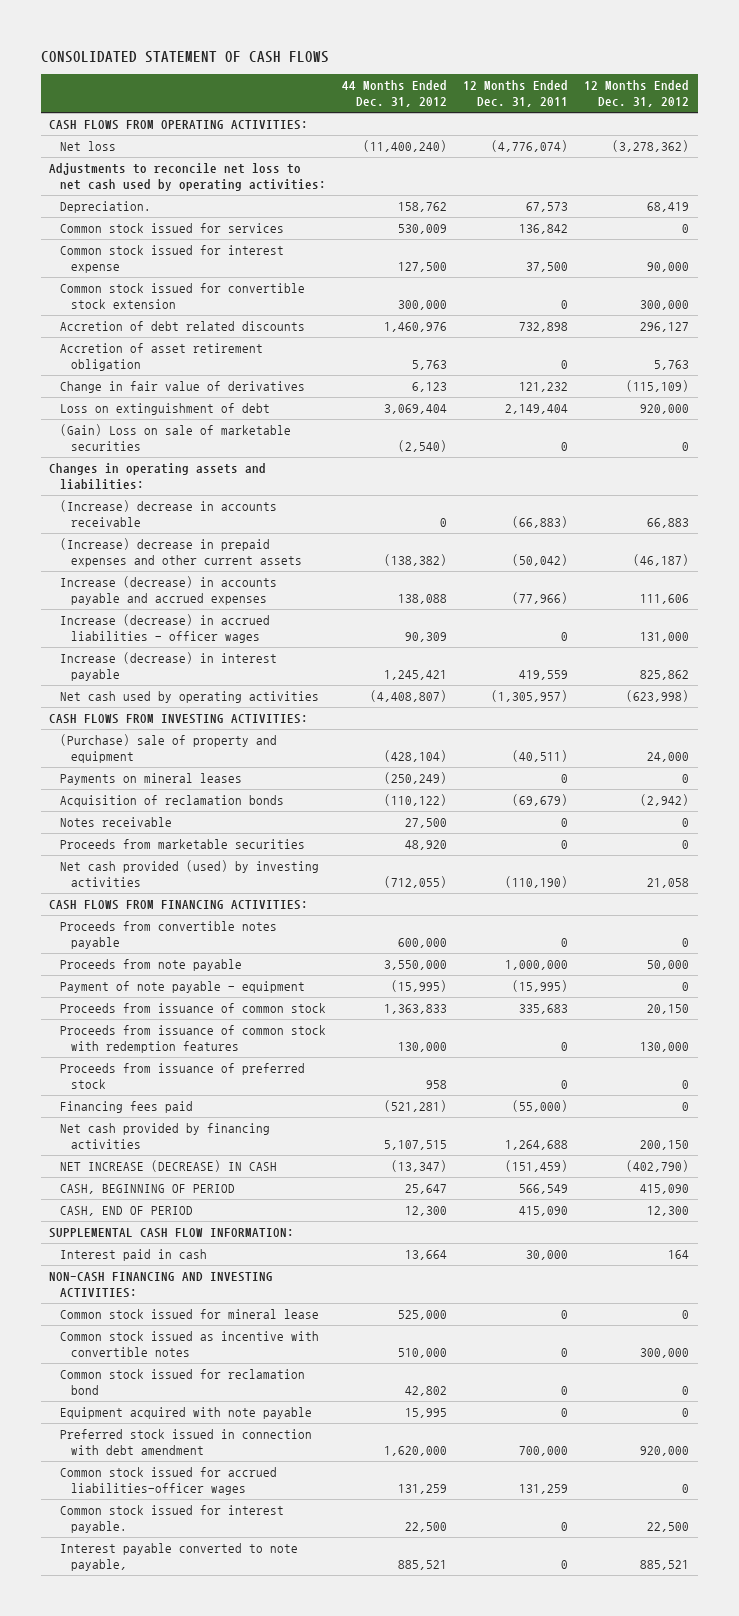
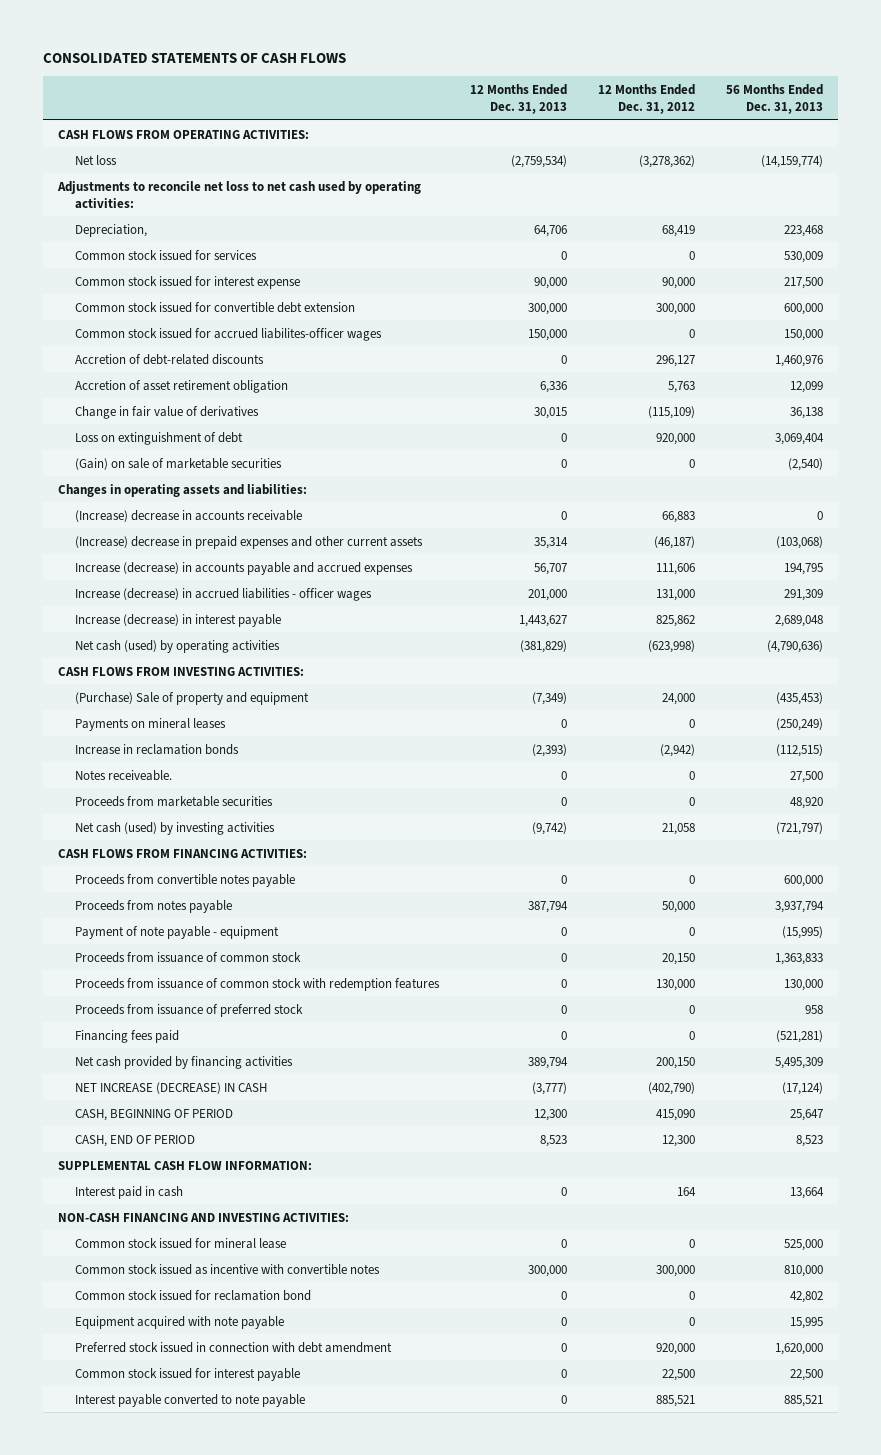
[41,51,330,64] CONSOLIDATED STATEMENT OF CASH FLOWS -> [42,53,346,64] CONSOLIDATED STATEMENTS OF CASH FLOWS
[342,79,448,108] 44 Months Ended Dec. 31, 2012 -> none
[463,79,569,108] 12 Months Ended Dec. 31, 2011 -> none
none -> [470,84,568,114] 12 Months Ended Dec. 31, 2013
none -> [725,84,823,114] 56 Months Ended Dec. 31, 2013
[60,201,152,214] Depreciation. -> [75,223,148,237] Depreciation,
[60,283,306,310] Common stock issued for convertible stock extension -> [75,301,356,313] Common stock issued for convertible debt extension
none -> [75,327,383,341] Common stock issued for accrued liabilites-officer wages
[60,321,306,332] Accretion of debt related discounts -> [75,353,265,365] Accretion of debt-related discounts
[60,424,292,452] (Gain) Loss on sale of marketable securities -> [75,457,283,470] (Gain) on sale of marketable securities
[60,691,320,704] Net cash used by operating activities -> [75,639,281,653] Net cash (used) by operating activities
[60,734,278,764] (Purchase) sale of property and equipment -> [75,691,310,705] (Purchase) Sale of property and equipment
[60,817,173,828] Notes receivable -> none
[60,795,285,808] Acquisition of reclamation bonds -> [75,743,240,755] Increase in reclamation bonds
none -> [75,769,173,781] Notes receiveable.
[60,860,320,888] Net cash provided (used) by investing activities -> [75,821,276,835] Net cash (used) by investing activities
[60,959,243,972] Proceeds from note payable -> [75,899,233,913] Proceeds from notes payable
[60,1467,278,1496] Common stock issued for accrued liabilities-officer wages -> none
[60,1505,285,1534] Common stock issued for interest payable. -> [75,1367,301,1381] Common stock issued for interest payable
[60,1543,299,1572] Interest payable converted to note payable, -> [75,1393,306,1407] Interest payable converted to note payable

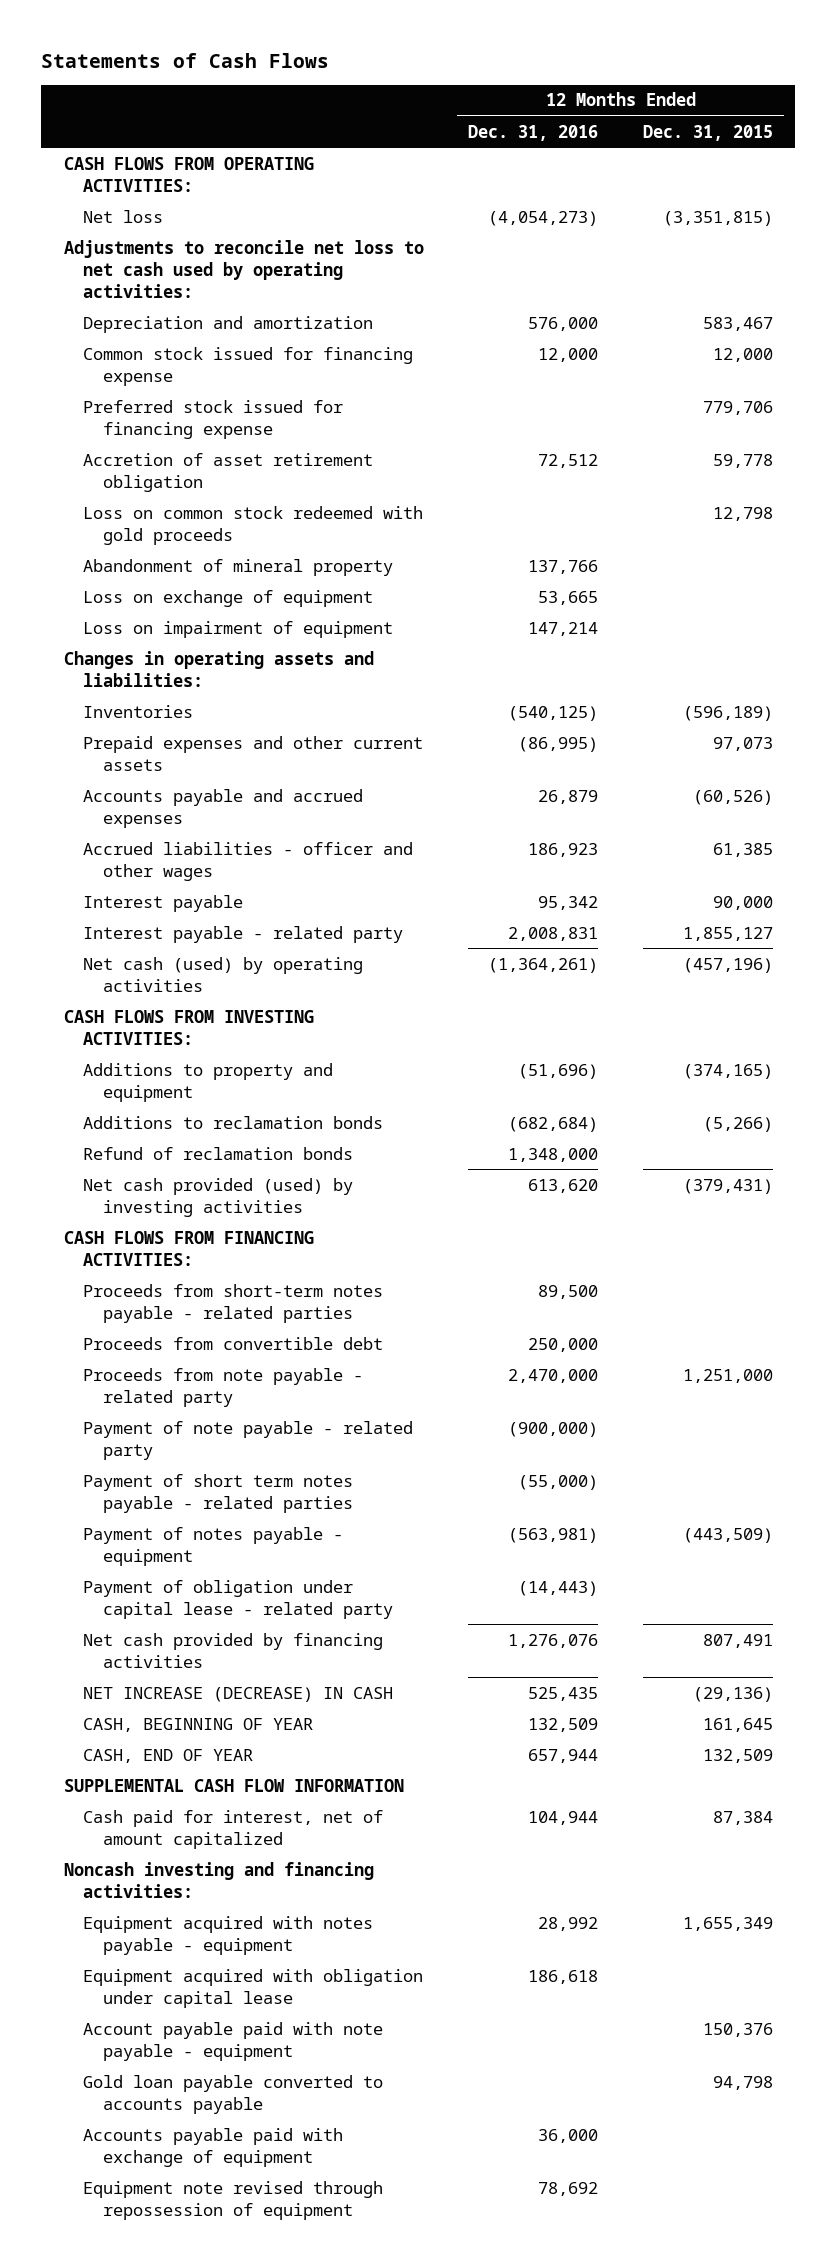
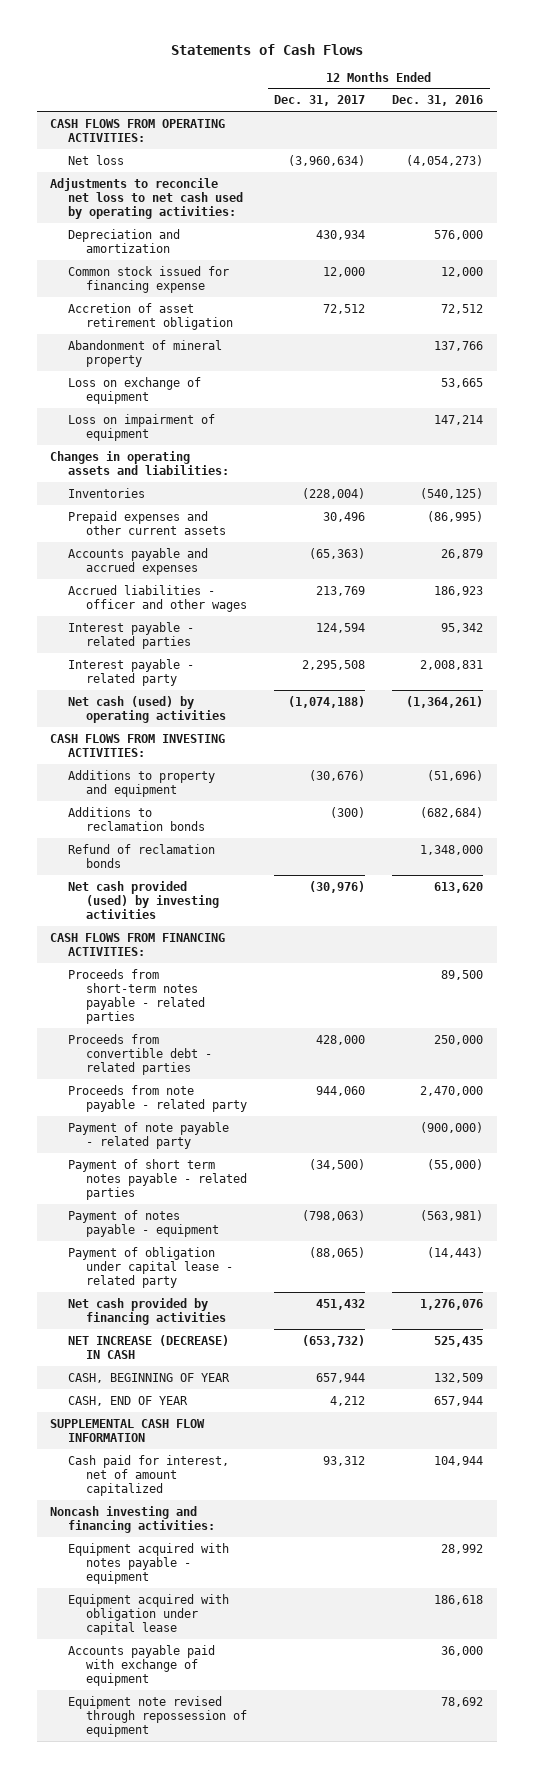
[642,124,773,141] Dec. 31, 2015 -> none
none -> [274,95,366,107] Dec. 31, 2017
[83,399,344,439] Preferred stock issued for financing expense -> none
[83,505,424,545] Loss on common stock redeemed with gold proceeds -> none
[83,894,244,912] Interest payable -> [68,621,195,649] Interest payable - related parties
[83,1336,384,1350] Proceeds from convertible debt -> [68,1033,213,1075] Proceeds from convertible debt - related parties
[83,2021,384,2061] Account payable paid with note payable - equipment -> none
[83,2074,384,2114] Gold loan payable converted to accounts payable -> none

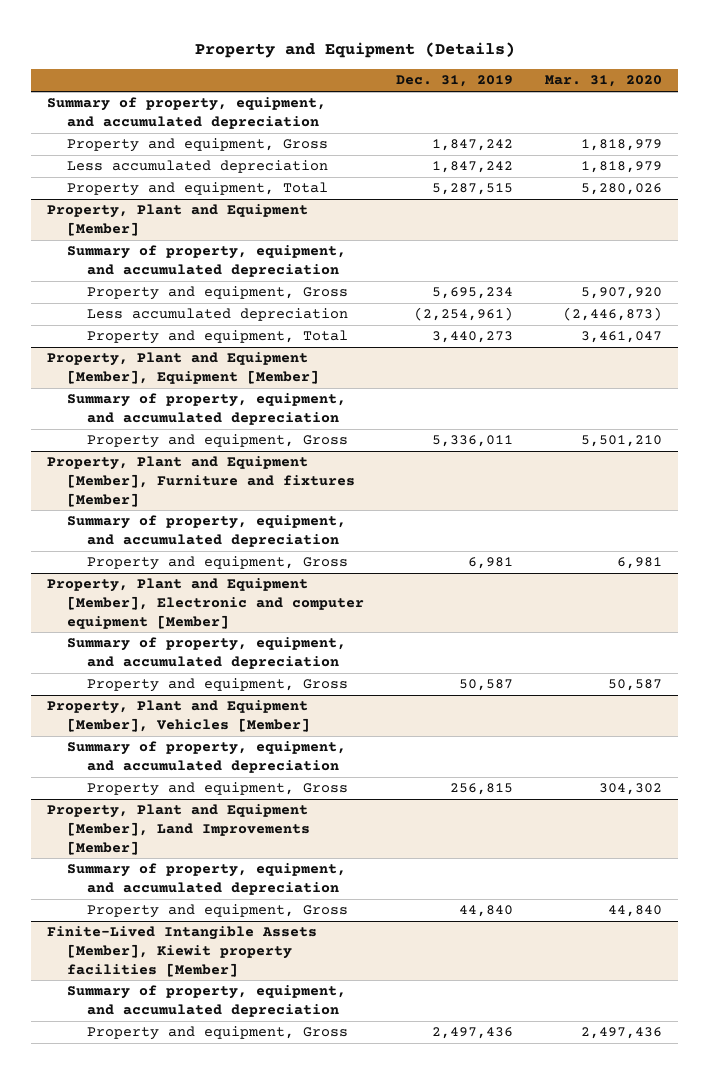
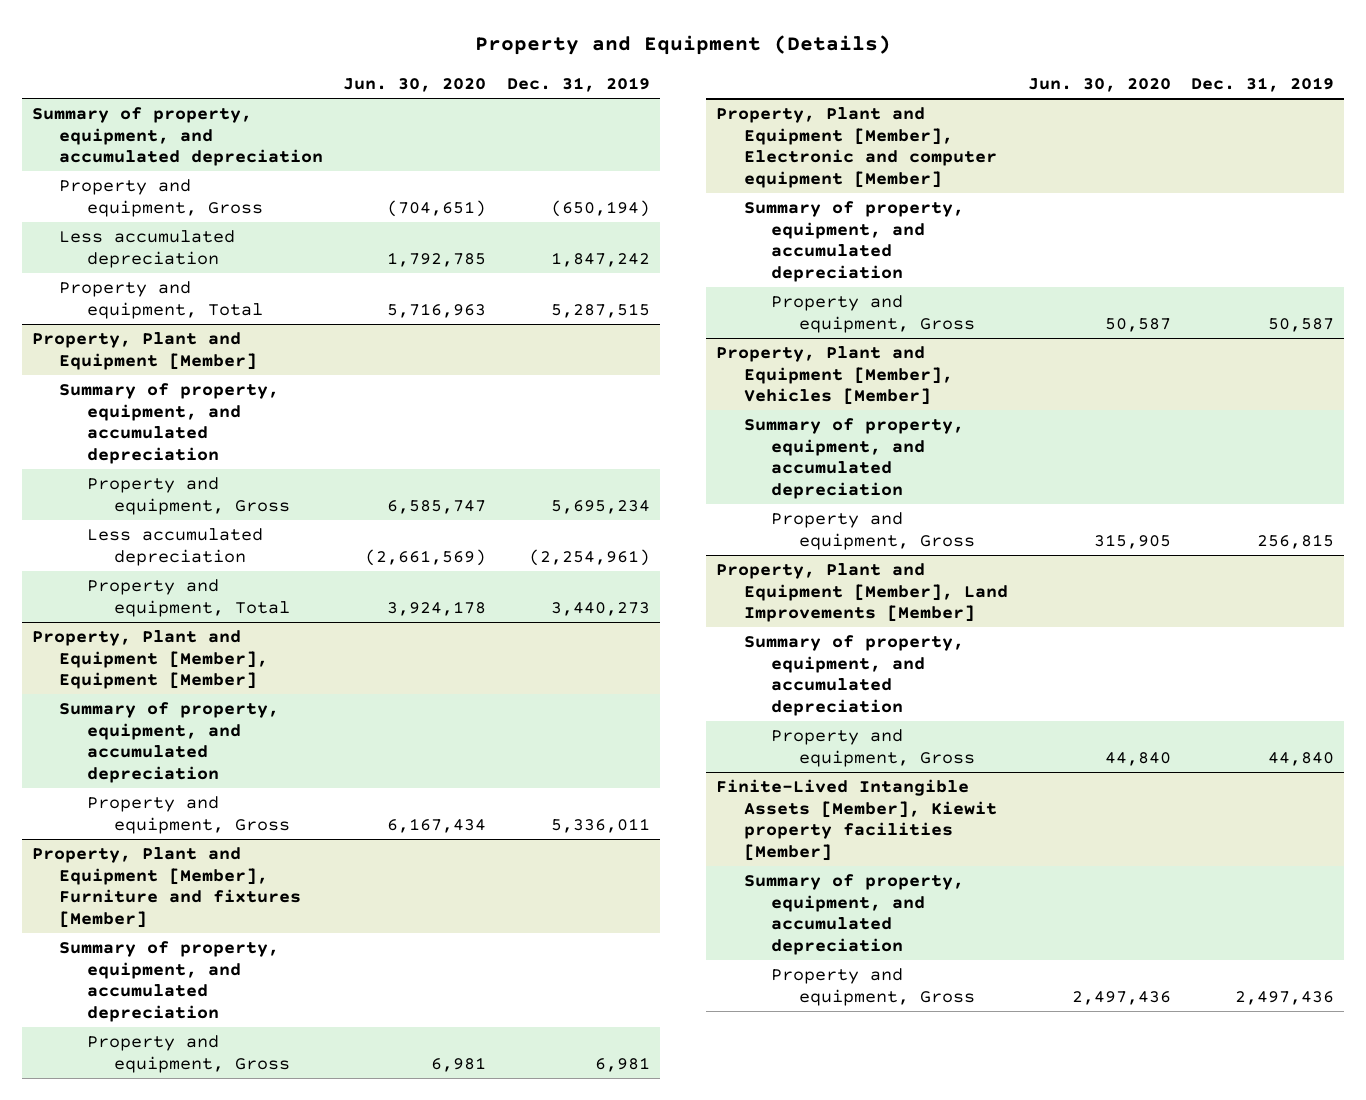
[545,75,663,88] Mar. 31, 2020 -> none
none -> [343,77,487,92] Jun. 30, 2020
[432,139,514,152] 1,847,242 -> [550,199,650,217] (650,194)

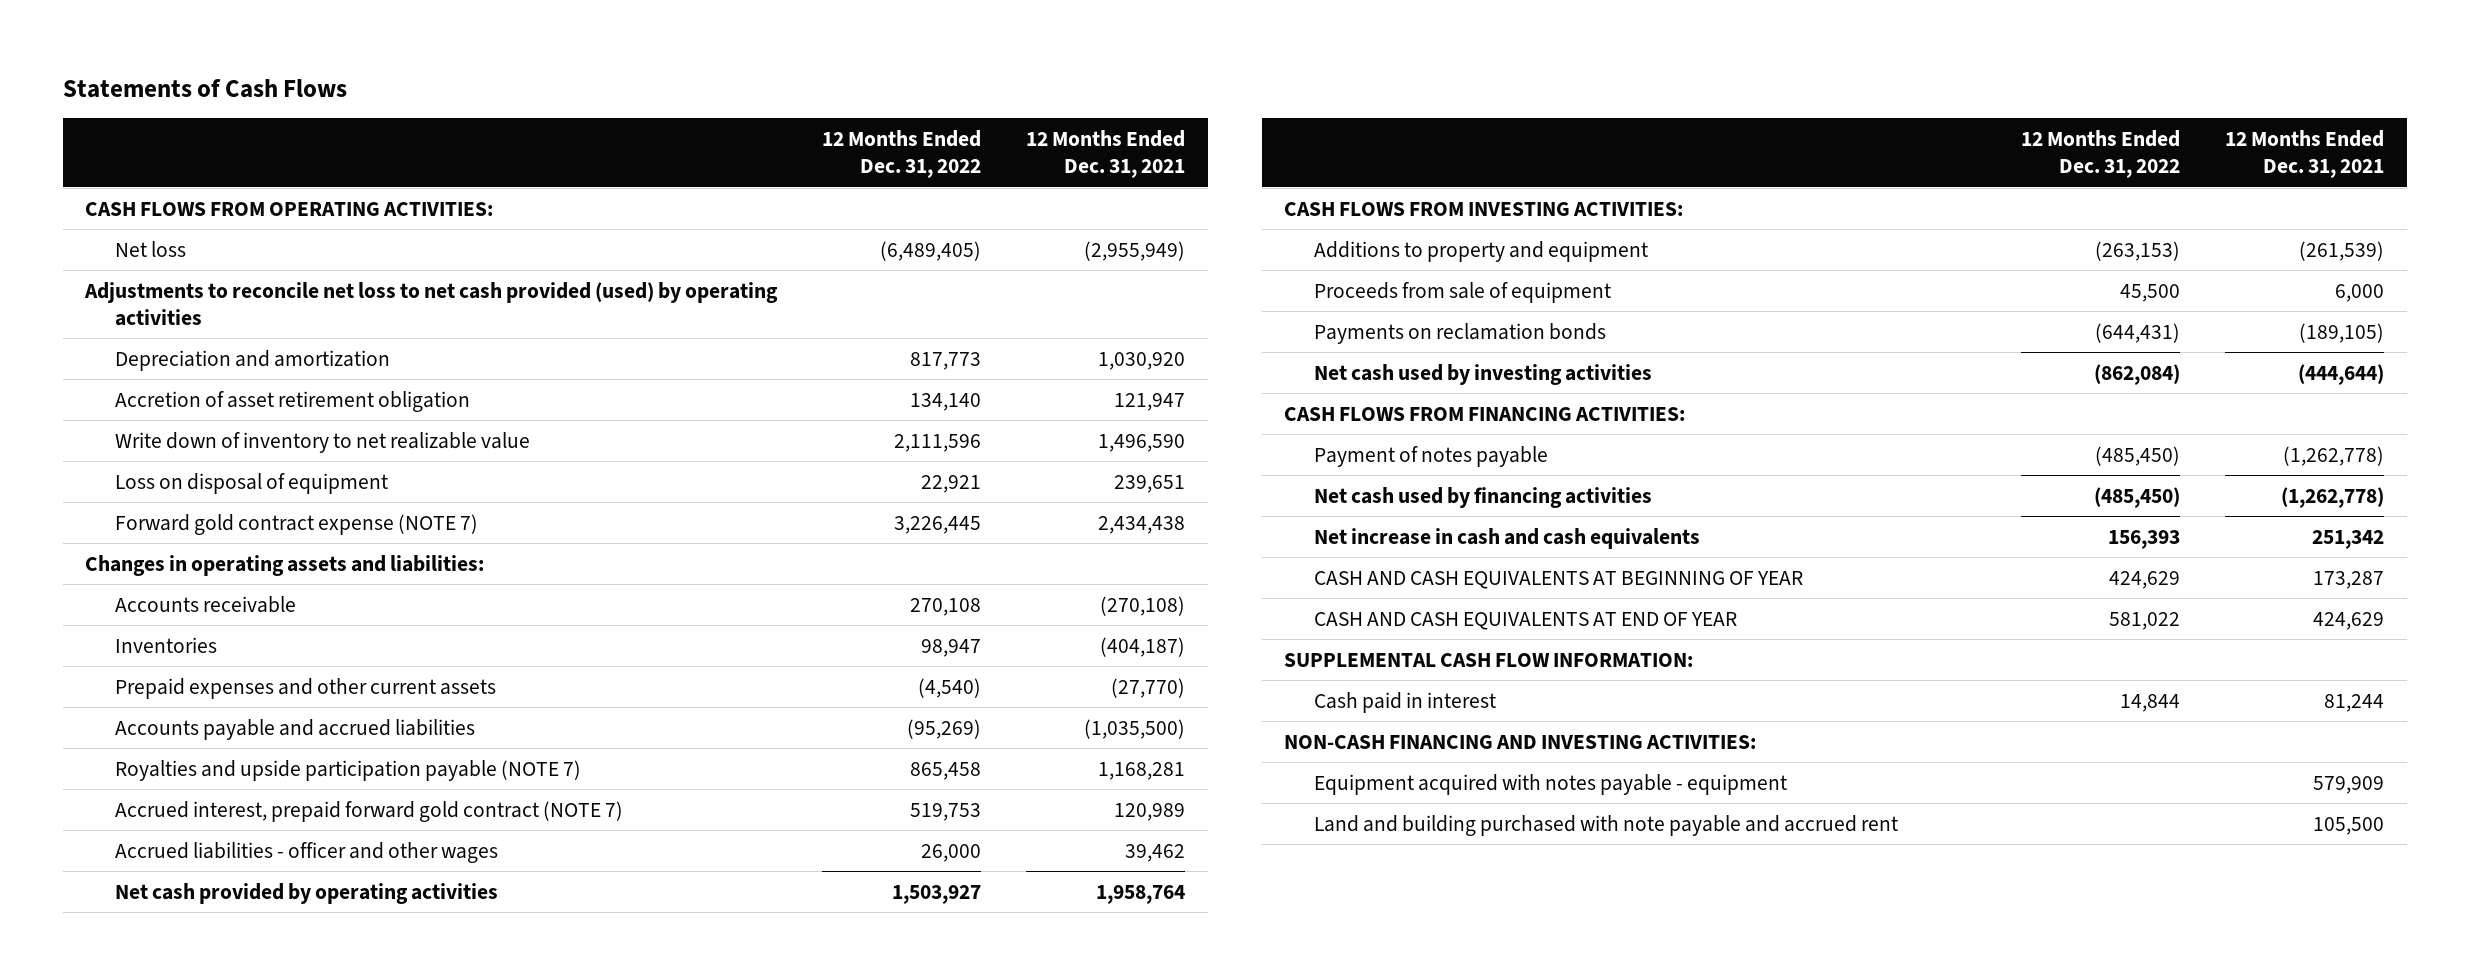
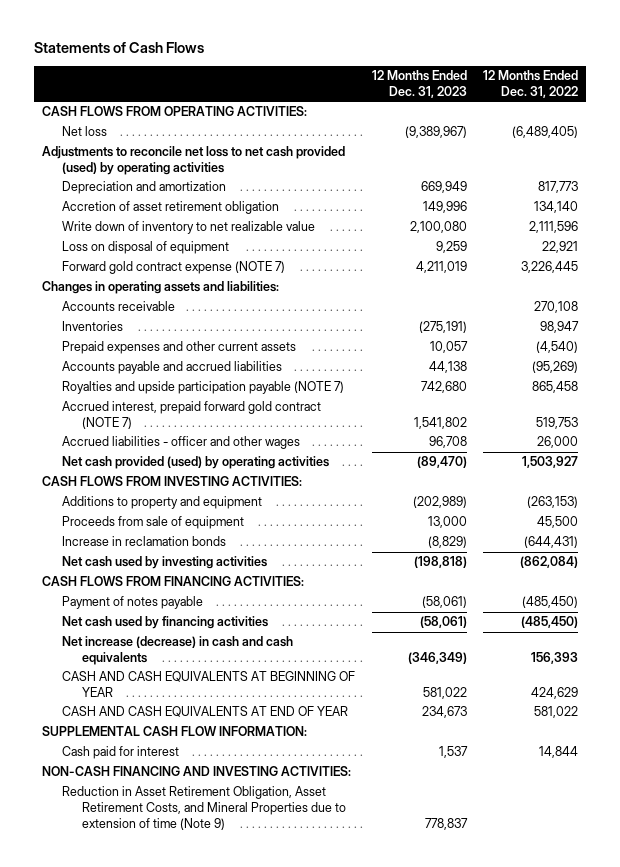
[1026,130,1186,179] 12 Months Ended Dec. 31, 2021 -> none
none -> [371,70,467,98] 12 Months Ended Dec. 31, 2023
[115,882,499,904] Net cash provided by operating activities -> [61,456,329,470] Net cash provided (used) by operating activities
[1314,322,1607,344] Payments on reclamation bonds -> [61,536,226,547] Increase in reclamation bonds
[1314,527,1701,549] Net increase in cash and cash equivalents -> [61,636,293,666] Net increase (decrease) in cash and cash equivalents
[1314,691,1497,713] Cash paid in interest -> [61,746,179,760] Cash paid for interest
[1314,773,1788,795] Equipment acquired with notes payable - equipment -> none
[1314,814,1899,836] Land and building purchased with note payable and accrued rent -> none
none -> [61,786,346,830] Reduction in Asset Retirement Obligation, Asset Retirement Costs, and Mineral Properties due to extension of time (Note 9)

